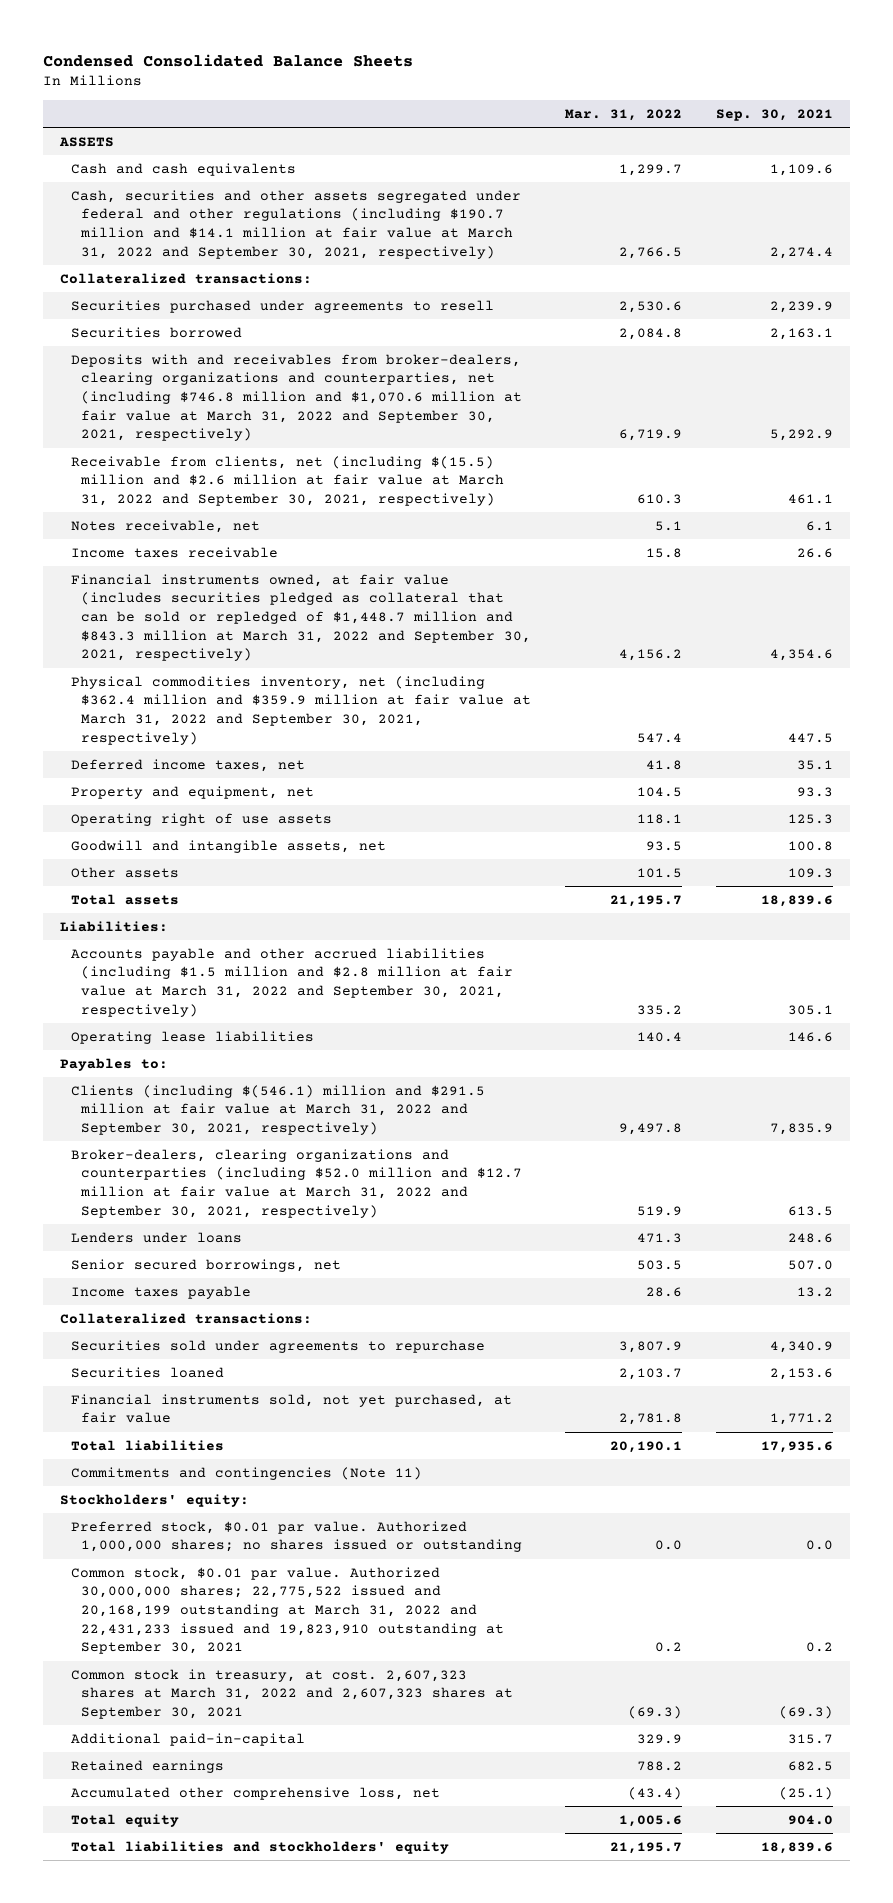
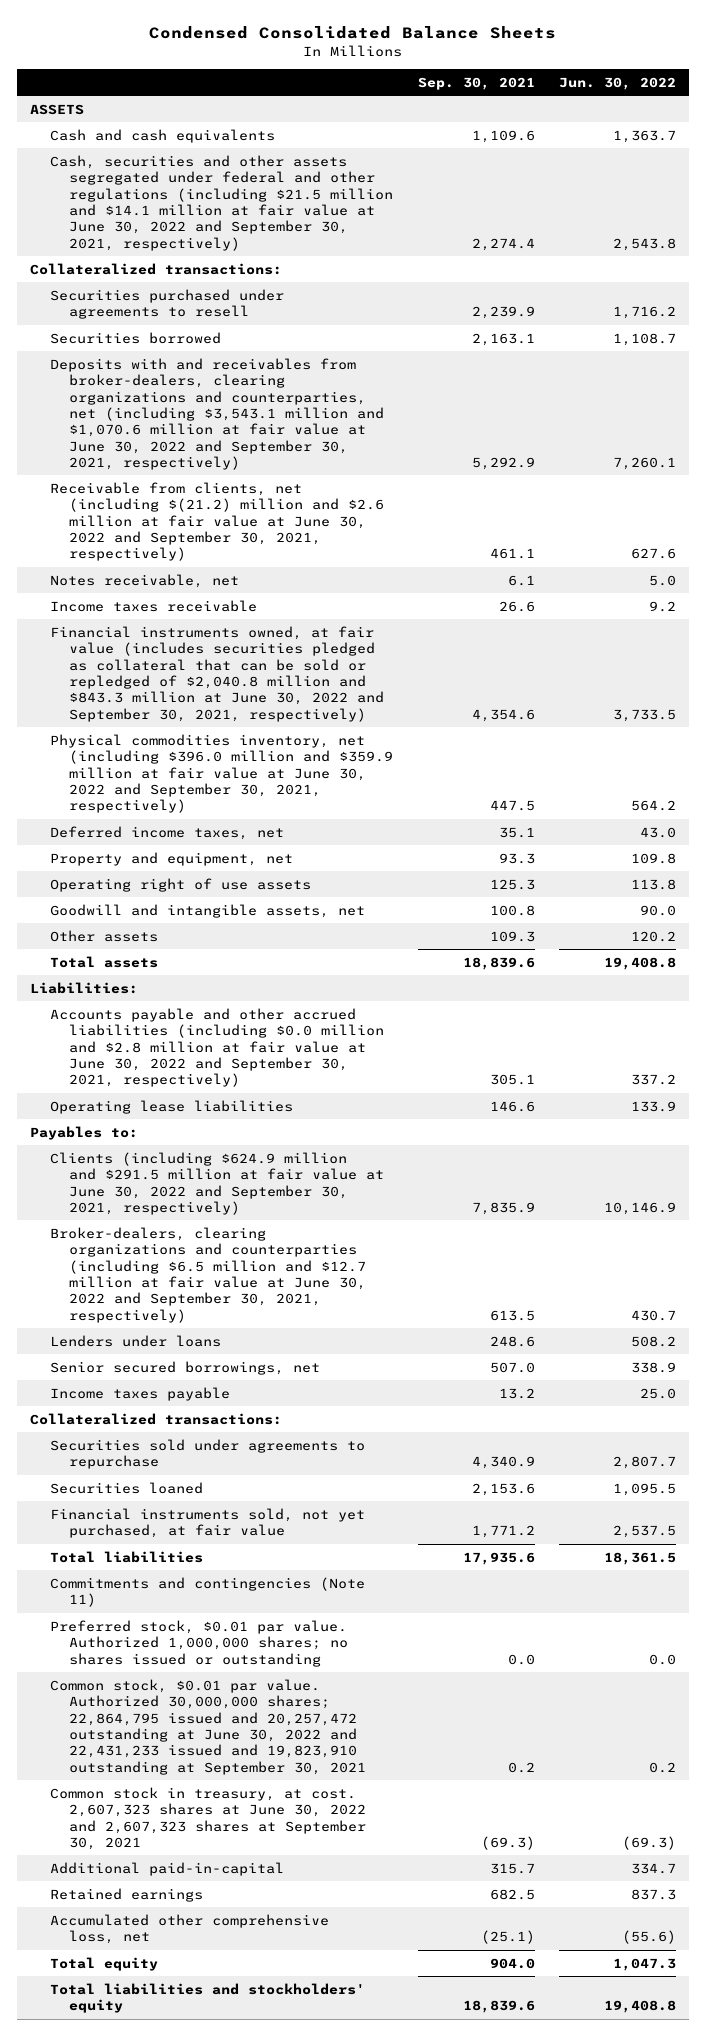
[565,108,683,121] Mar. 31, 2022 -> none
none -> [559,76,677,90] Jun. 30, 2022
[70,189,521,259] Cash, securities and other assets segregated under federal and other regulations (including $190.7 million and $14.1 million at fair value at March 31, 2022 and September 30, 2021, respectively) -> [49,154,394,251] Cash, securities and other assets segregated under federal and other regulations (including $21.5 million and $14.1 million at fair value at June 30, 2022 and September 30, 2021, respectively)
[70,353,523,442] Deposits with and receivables from broker-dealers, clearing organizations and counterparties, net (including $746.8 million and $1,070.6 million at fair value at March 31, 2022 and September 30, 2021, respectively) -> [49,357,385,470] Deposits with and receivables from broker-dealers, clearing organizations and counterparties, net (including $3,543.1 million and $1,070.6 million at fair value at June 30, 2022 and September 30, 2021, respectively)
[70,455,505,507] Receivable from clients, net (including $(15.5) million and $2.6 million at fair value at March 31, 2022 and September 30, 2021, respectively) -> [49,481,385,562] Receivable from clients, net (including $(21.2) million and $2.6 million at fair value at June 30, 2022 and September 30, 2021, respectively)
[70,573,532,662] Financial instruments owned, at fair value (includes securities pledged as collateral that can be sold or repledged of $1,448.7 million and $843.3 million at March 31, 2022 and September 30, 2021, respectively) -> [49,625,385,722] Financial instruments owned, at fair value (includes securities pledged as collateral that can be sold or repledged of $2,040.8 million and $843.3 million at June 30, 2022 and September 30, 2021, respectively)
[70,675,532,745] Physical commodities inventory, net (including $362.4 million and $359.9 million at fair value at March 31, 2022 and September 30, 2021, respectively) -> [49,733,394,814] Physical commodities inventory, net (including $396.0 million and $359.9 million at fair value at June 30, 2022 and September 30, 2021, respectively)
[70,947,514,1017] Accounts payable and other accrued liabilities (including $1.5 million and $2.8 million at fair value at March 31, 2022 and September 30, 2021, respectively) -> [49,1007,385,1088] Accounts payable and other accrued liabilities (including $0.0 million and $2.8 million at fair value at June 30, 2022 and September 30, 2021, respectively)
[70,1084,485,1136] Clients (including $(546.1) million and $291.5 million at fair value at March 31, 2022 and September 30, 2021, respectively) -> [49,1151,385,1215] Clients (including $624.9 million and $291.5 million at fair value at June 30, 2022 and September 30, 2021, respectively)
[70,1148,523,1218] Broker-dealers, clearing organizations and counterparties (including $52.0 million and $12.7 million at fair value at March 31, 2022 and September 30, 2021, respectively) -> [49,1226,367,1323] Broker-dealers, clearing organizations and counterparties (including $6.5 million and $12.7 million at fair value at June 30, 2022 and September 30, 2021, respectively)
[59,1493,249,1507] Stockholders' equity: -> none
[70,1566,505,1655] Common stock, $0.01 par value. Authorized 30,000,000 shares; 22,775,522 issued and 20,168,199 outstanding at March 31, 2022 and 22,431,233 issued and 19,823,910 outstanding at September 30, 2021 -> [49,1678,367,1775] Common stock, $0.01 par value. Authorized 30,000,000 shares; 22,864,795 issued and 20,257,472 outstanding at June 30, 2022 and 22,431,233 issued and 19,823,910 outstanding at September 30, 2021
[70,1668,514,1720] Common stock in treasury, at cost. 2,607,323 shares at March 31, 2022 and 2,607,323 shares at September 30, 2021 -> [49,1786,367,1850] Common stock in treasury, at cost. 2,607,323 shares at June 30, 2022 and 2,607,323 shares at September 30, 2021

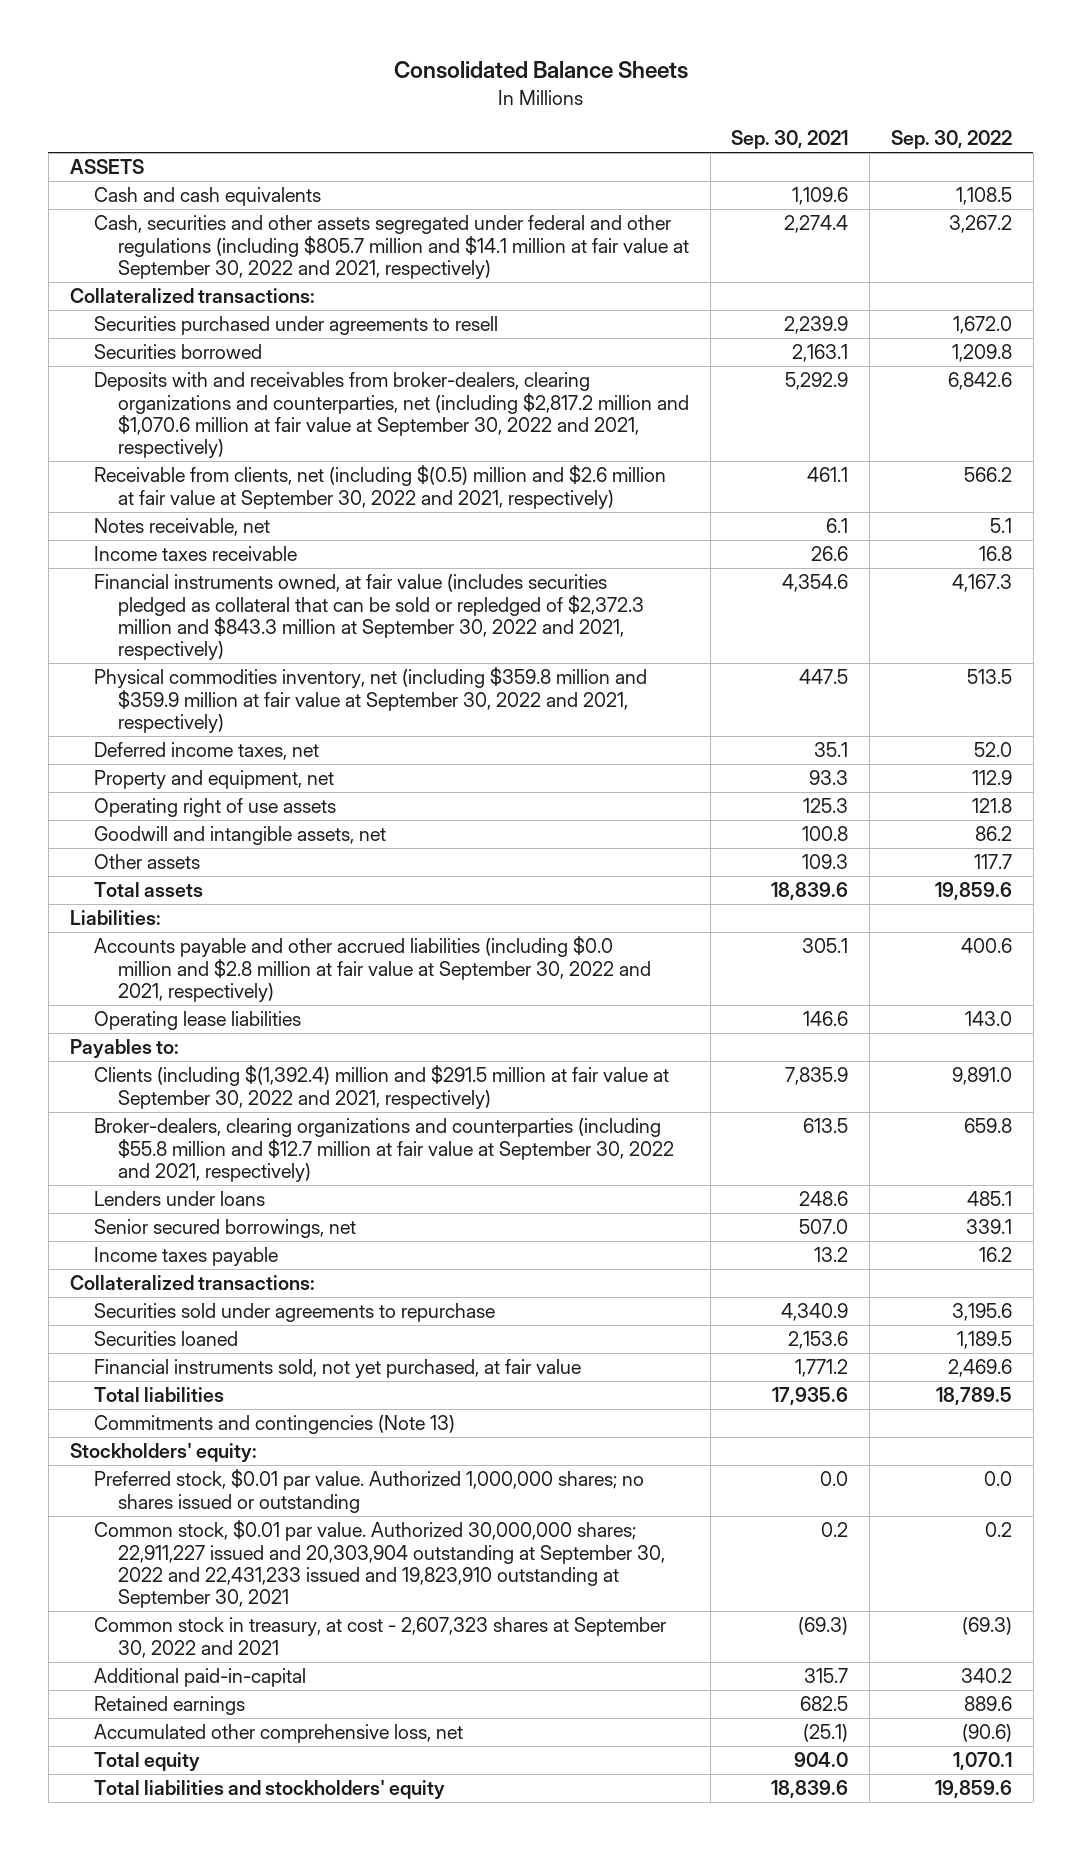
[149,25,557,39] Condensed Consolidated Balance Sheets -> [393,61,688,80] Consolidated Balance Sheets
[559,76,677,90] Jun. 30, 2022 -> none
none -> [890,130,1012,150] Sep. 30, 2022
[49,154,394,251] Cash, securities and other assets segregated under federal and other regulations (including $21.5 million and $14.1 million at fair value at June 30, 2022 and September 30, 2021, respectively) -> [93,215,689,279] Cash, securities and other assets segregated under federal and other regulations (including $805.7 million and $14.1 million at fair value at September 30, 2022 and 2021, respectively)
[49,357,385,470] Deposits with and receivables from broker-dealers, clearing organizations and counterparties, net (including $3,543.1 million and $1,070.6 million at fair value at June 30, 2022 and September 30, 2021, respectively) -> [93,372,689,459] Deposits with and receivables from broker-dealers, clearing organizations and counterparties, net (including $2,817.2 million and $1,070.6 million at fair value at September 30, 2022 and 2021, respectively)
[49,481,385,562] Receivable from clients, net (including $(21.2) million and $2.6 million at fair value at June 30, 2022 and September 30, 2021, respectively) -> [93,465,666,509] Receivable from clients, net (including $(0.5) million and $2.6 million at fair value at September 30, 2022 and 2021, respectively)
[49,625,385,722] Financial instruments owned, at fair value (includes securities pledged as collateral that can be sold or repledged of $2,040.8 million and $843.3 million at June 30, 2022 and September 30, 2021, respectively) -> [93,574,644,661] Financial instruments owned, at fair value (includes securities pledged as collateral that can be sold or repledged of $2,372.3 million and $843.3 million at September 30, 2022 and 2021, respectively)
[49,733,394,814] Physical commodities inventory, net (including $396.0 million and $359.9 million at fair value at June 30, 2022 and September 30, 2021, respectively) -> [93,667,647,733] Physical commodities inventory, net (including $359.8 million and $359.9 million at fair value at September 30, 2022 and 2021, respectively)
[49,1007,385,1088] Accounts payable and other accrued liabilities (including $0.0 million and $2.8 million at fair value at June 30, 2022 and September 30, 2021, respectively) -> [93,936,651,1002] Accounts payable and other accrued liabilities (including $0.0 million and $2.8 million at fair value at September 30, 2022 and 2021, respectively)
[49,1151,385,1215] Clients (including $624.9 million and $291.5 million at fair value at June 30, 2022 and September 30, 2021, respectively) -> [93,1065,669,1109] Clients (including $(1,392.4) million and $291.5 million at fair value at September 30, 2022 and 2021, respectively)
[49,1226,367,1323] Broker-dealers, clearing organizations and counterparties (including $6.5 million and $12.7 million at fair value at June 30, 2022 and September 30, 2021, respectively) -> [93,1118,674,1182] Broker-dealers, clearing organizations and counterparties (including $55.8 million and $12.7 million at fair value at September 30, 2022 and 2021, respectively)
[49,1576,365,1608] Commitments and contingencies (Note 11) -> [93,1415,455,1435] Commitments and contingencies (Note 13)
none -> [69,1443,257,1463] Stockholders' equity:
[49,1678,367,1775] Common stock, $0.01 par value. Authorized 30,000,000 shares; 22,864,795 issued and 20,257,472 outstanding at June 30, 2022 and 22,431,233 issued and 19,823,910 outstanding at September 30, 2021 -> [93,1520,665,1609] Common stock, $0.01 par value. Authorized 30,000,000 shares; 22,911,227 issued and 20,303,904 outstanding at September 30, 2022 and 22,431,233 issued and 19,823,910 outstanding at September 30, 2021
[49,1786,367,1850] Common stock in treasury, at cost. 2,607,323 shares at June 30, 2022 and 2,607,323 shares at September 30, 2021 -> [93,1617,666,1658] Common stock in treasury, at cost - 2,607,323 shares at September 30, 2022 and 2021

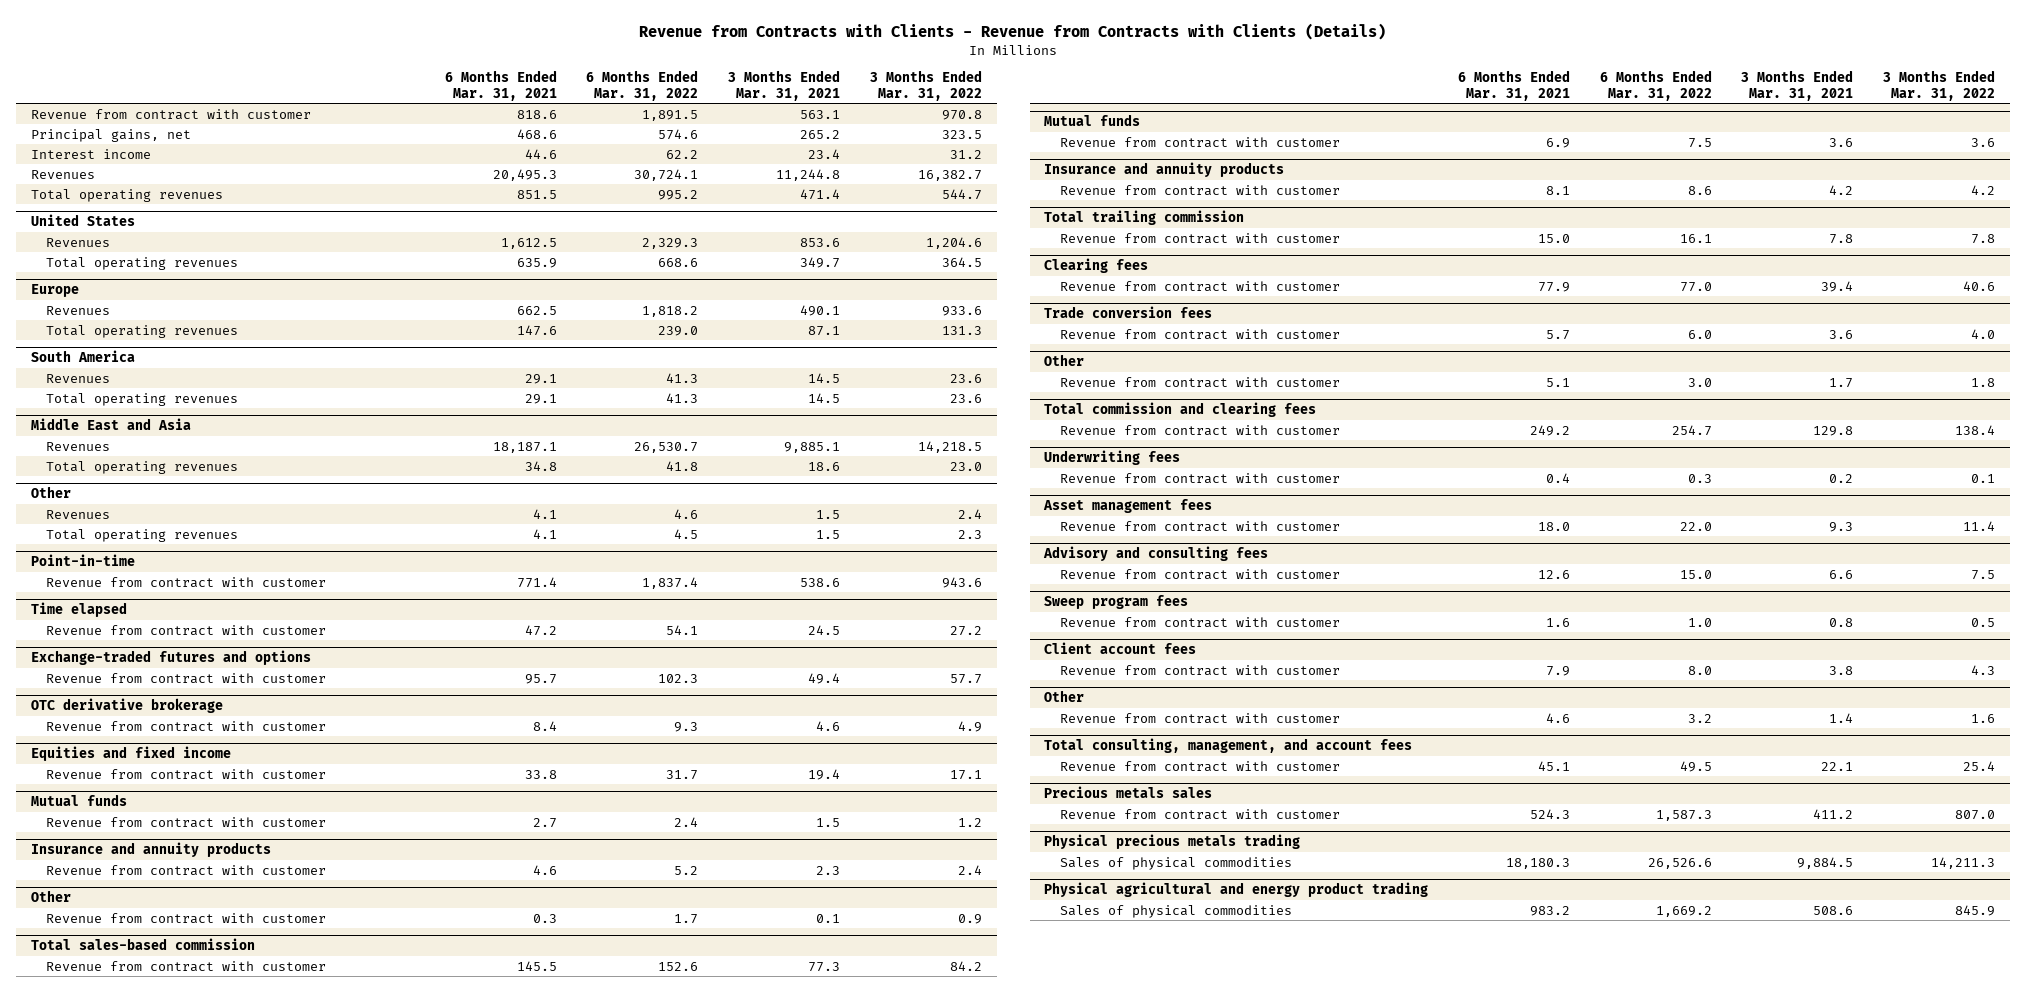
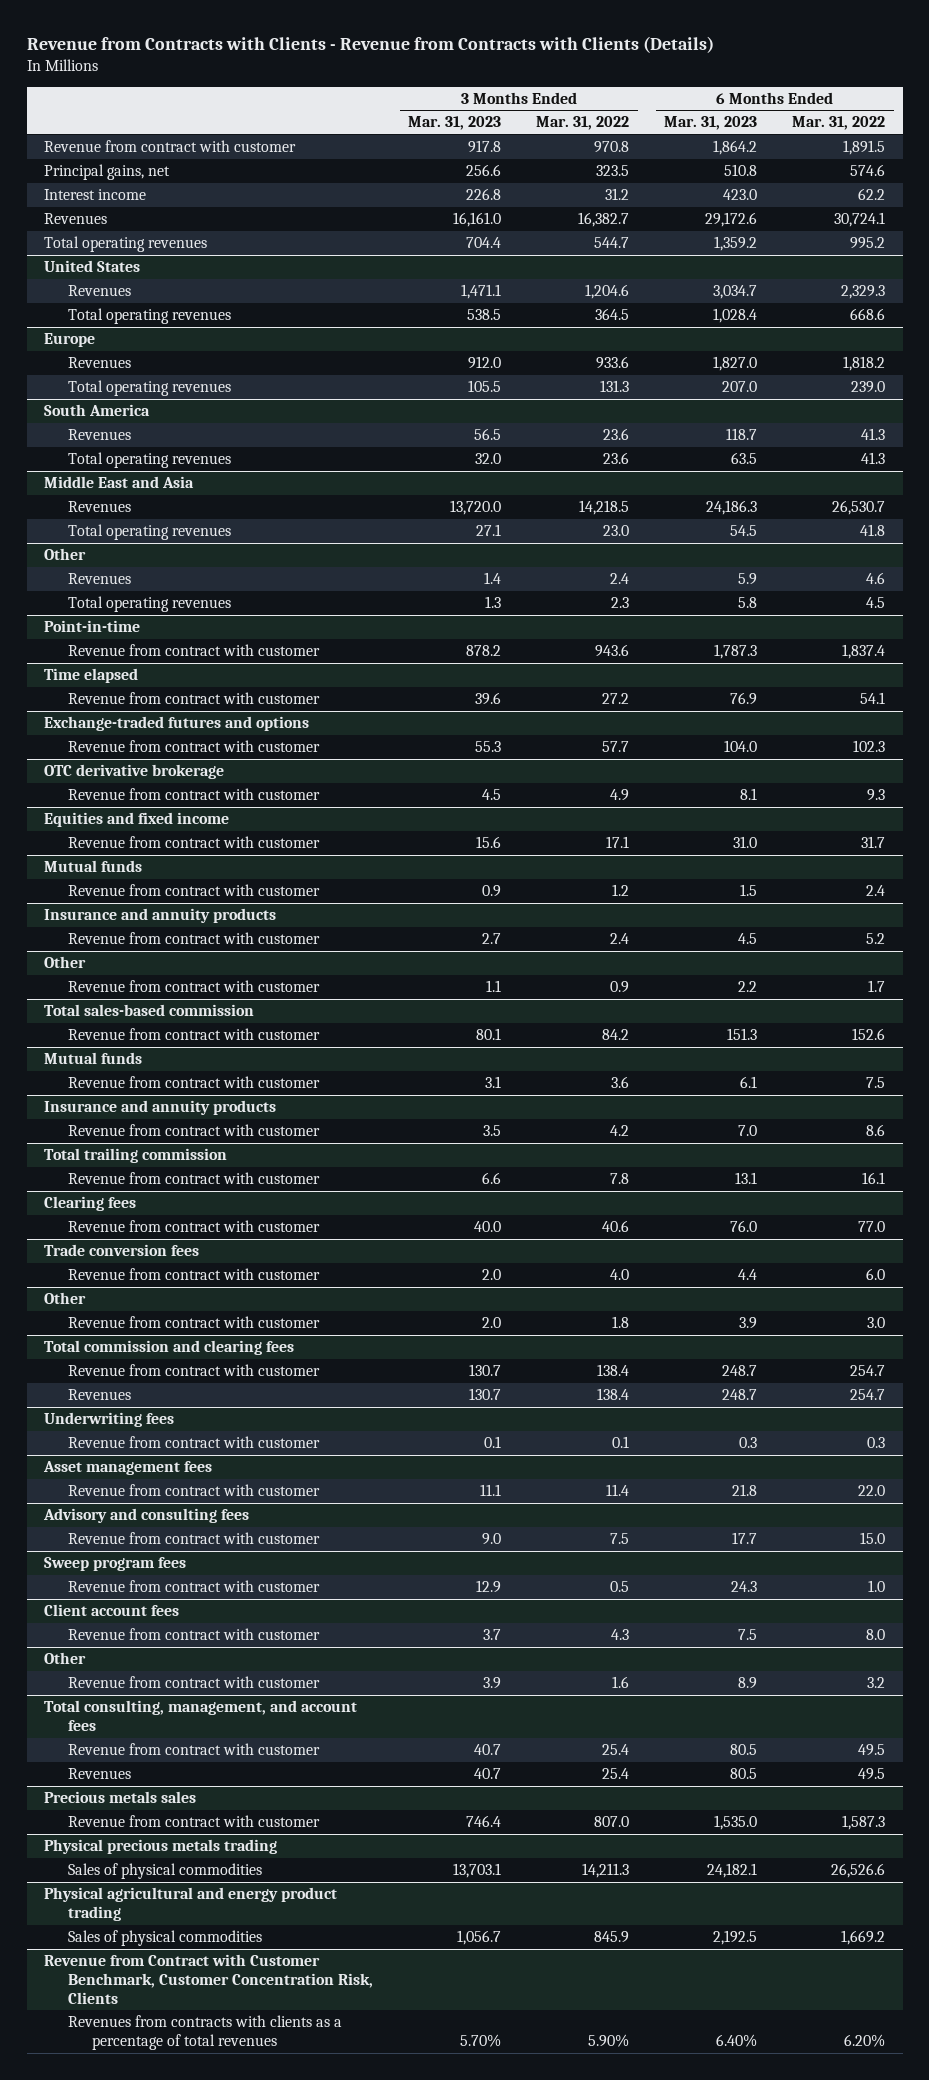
[444,70,557,101] 6 Months Ended Mar. 31, 2021 -> none
[728,70,841,101] 3 Months Ended Mar. 31, 2021 -> none
none -> [408,116,502,131] Mar. 31, 2023
none -> [664,116,758,131] Mar. 31, 2023
none -> [68,1389,132,1401] Revenues
none -> [68,1768,132,1780] Revenues
none -> [44,1954,374,2004] Revenue from Contract with Customer Benchmark, Customer Concentration Risk, Clients
none -> [68,2015,343,2050] Revenues from contracts with clients as a percentage of total revenues

